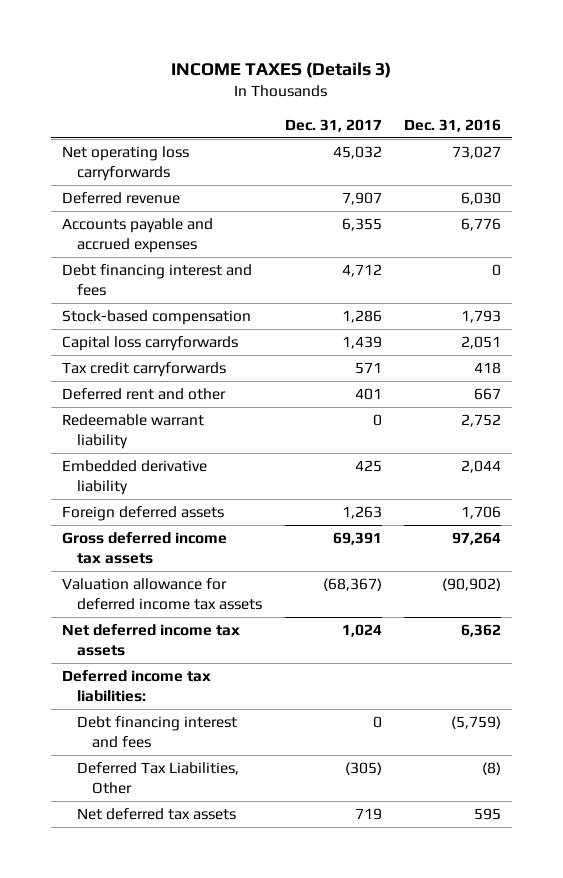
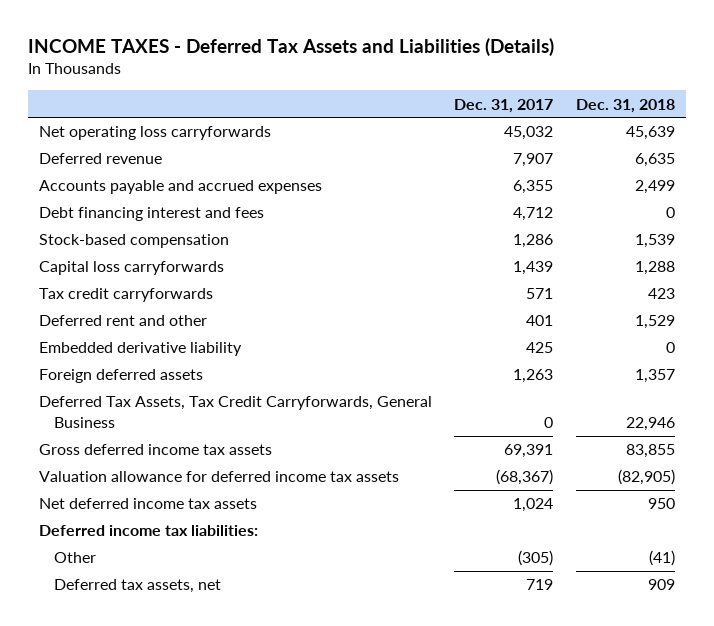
[171,61,392,78] INCOME TAXES (Details 3) -> [28,37,555,56] INCOME TAXES - Deferred Tax Assets and Liabilities (Details)
[403,118,501,132] Dec. 31, 2016 -> none
none -> [575,98,675,113] Dec. 31, 2018
[61,414,204,450] Redeemable warrant liability -> none
none -> [39,396,433,428] Deferred Tax Assets, Tax Credit Carryforwards, General Business
[77,716,238,749] Debt financing interest and fees -> none
[77,762,240,795] Deferred Tax Liabilities, Other -> [54,552,97,564] Other
[77,808,237,821] Net deferred tax assets -> [54,579,222,594] Deferred tax assets, net

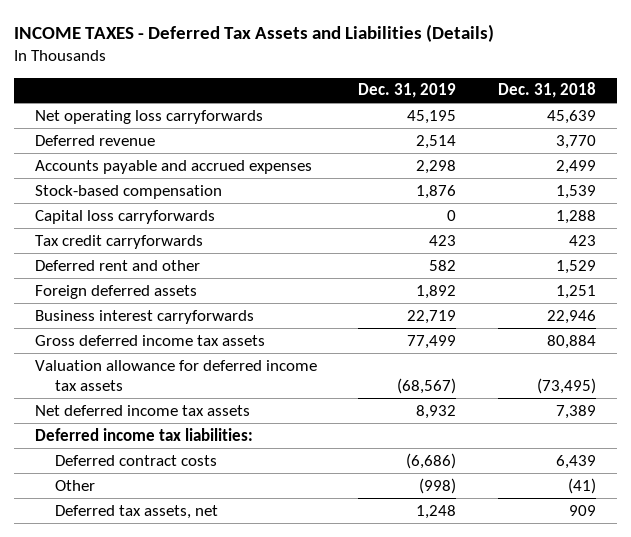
[454,98,554,113] Dec. 31, 2017 -> none
none -> [358,83,457,99] Dec. 31, 2019
[634,153,675,168] 6,635 -> [555,134,596,149] 3,770
[39,207,265,222] Debt financing interest and fees -> none
[39,342,243,357] Embedded derivative liability -> none
[634,369,675,384] 1,357 -> [555,284,596,299] 1,251
[39,396,433,428] Deferred Tax Assets, Tax Credit Carryforwards, General Business -> [34,309,254,324] Business interest carryforwards
[625,444,675,459] 83,855 -> [546,334,596,349] 80,884
[617,469,675,486] (82,905) -> [536,378,596,395] (73,495)
[647,498,675,510] 950 -> [555,404,596,419] 7,389
none -> [54,454,217,466] Deferred contract costs

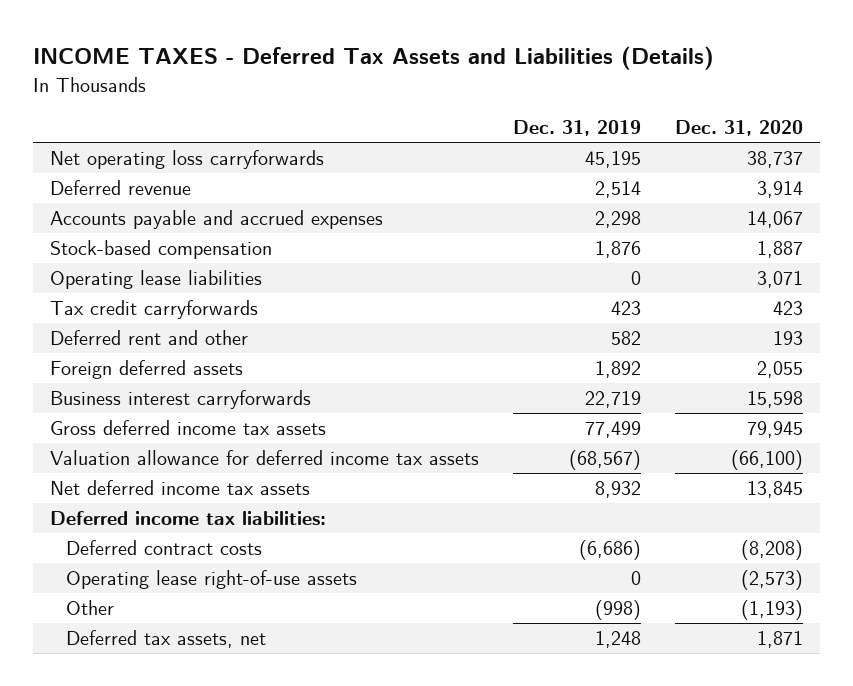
[497,82,596,99] Dec. 31, 2018 -> none
none -> [675,120,804,137] Dec. 31, 2020
[34,209,215,224] Capital loss carryforwards -> none
none -> [50,270,263,290] Operating lease liabilities
none -> [65,570,357,590] Operating lease right-of-use assets

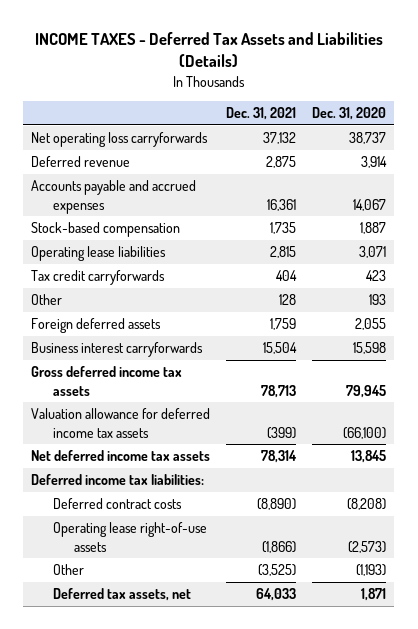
[513,120,642,137] Dec. 31, 2019 -> none
none -> [226,106,297,120] Dec. 31, 2021
[50,330,249,346] Deferred rent and other -> [31,294,63,306] Other

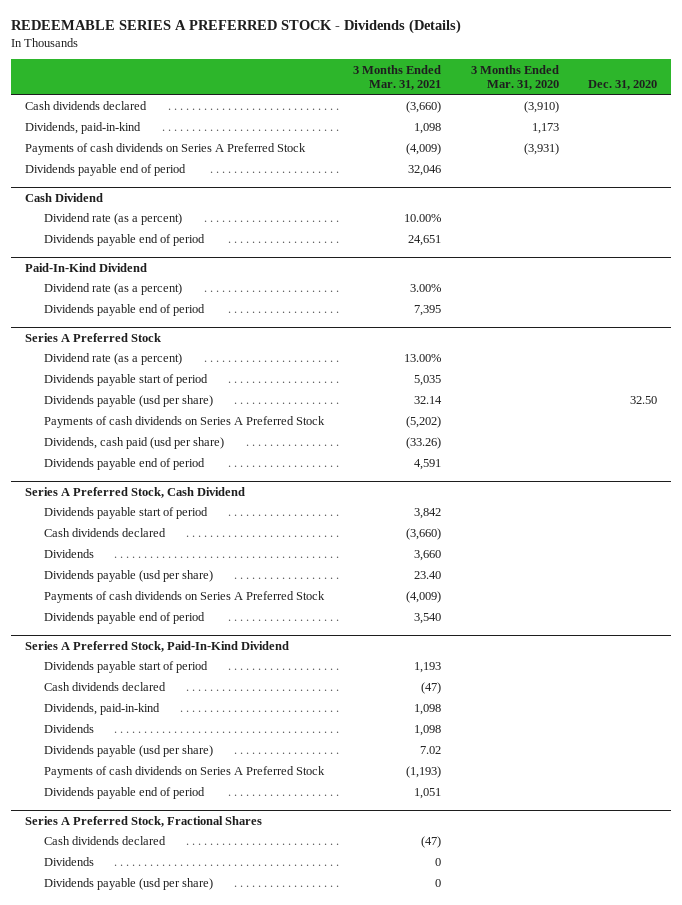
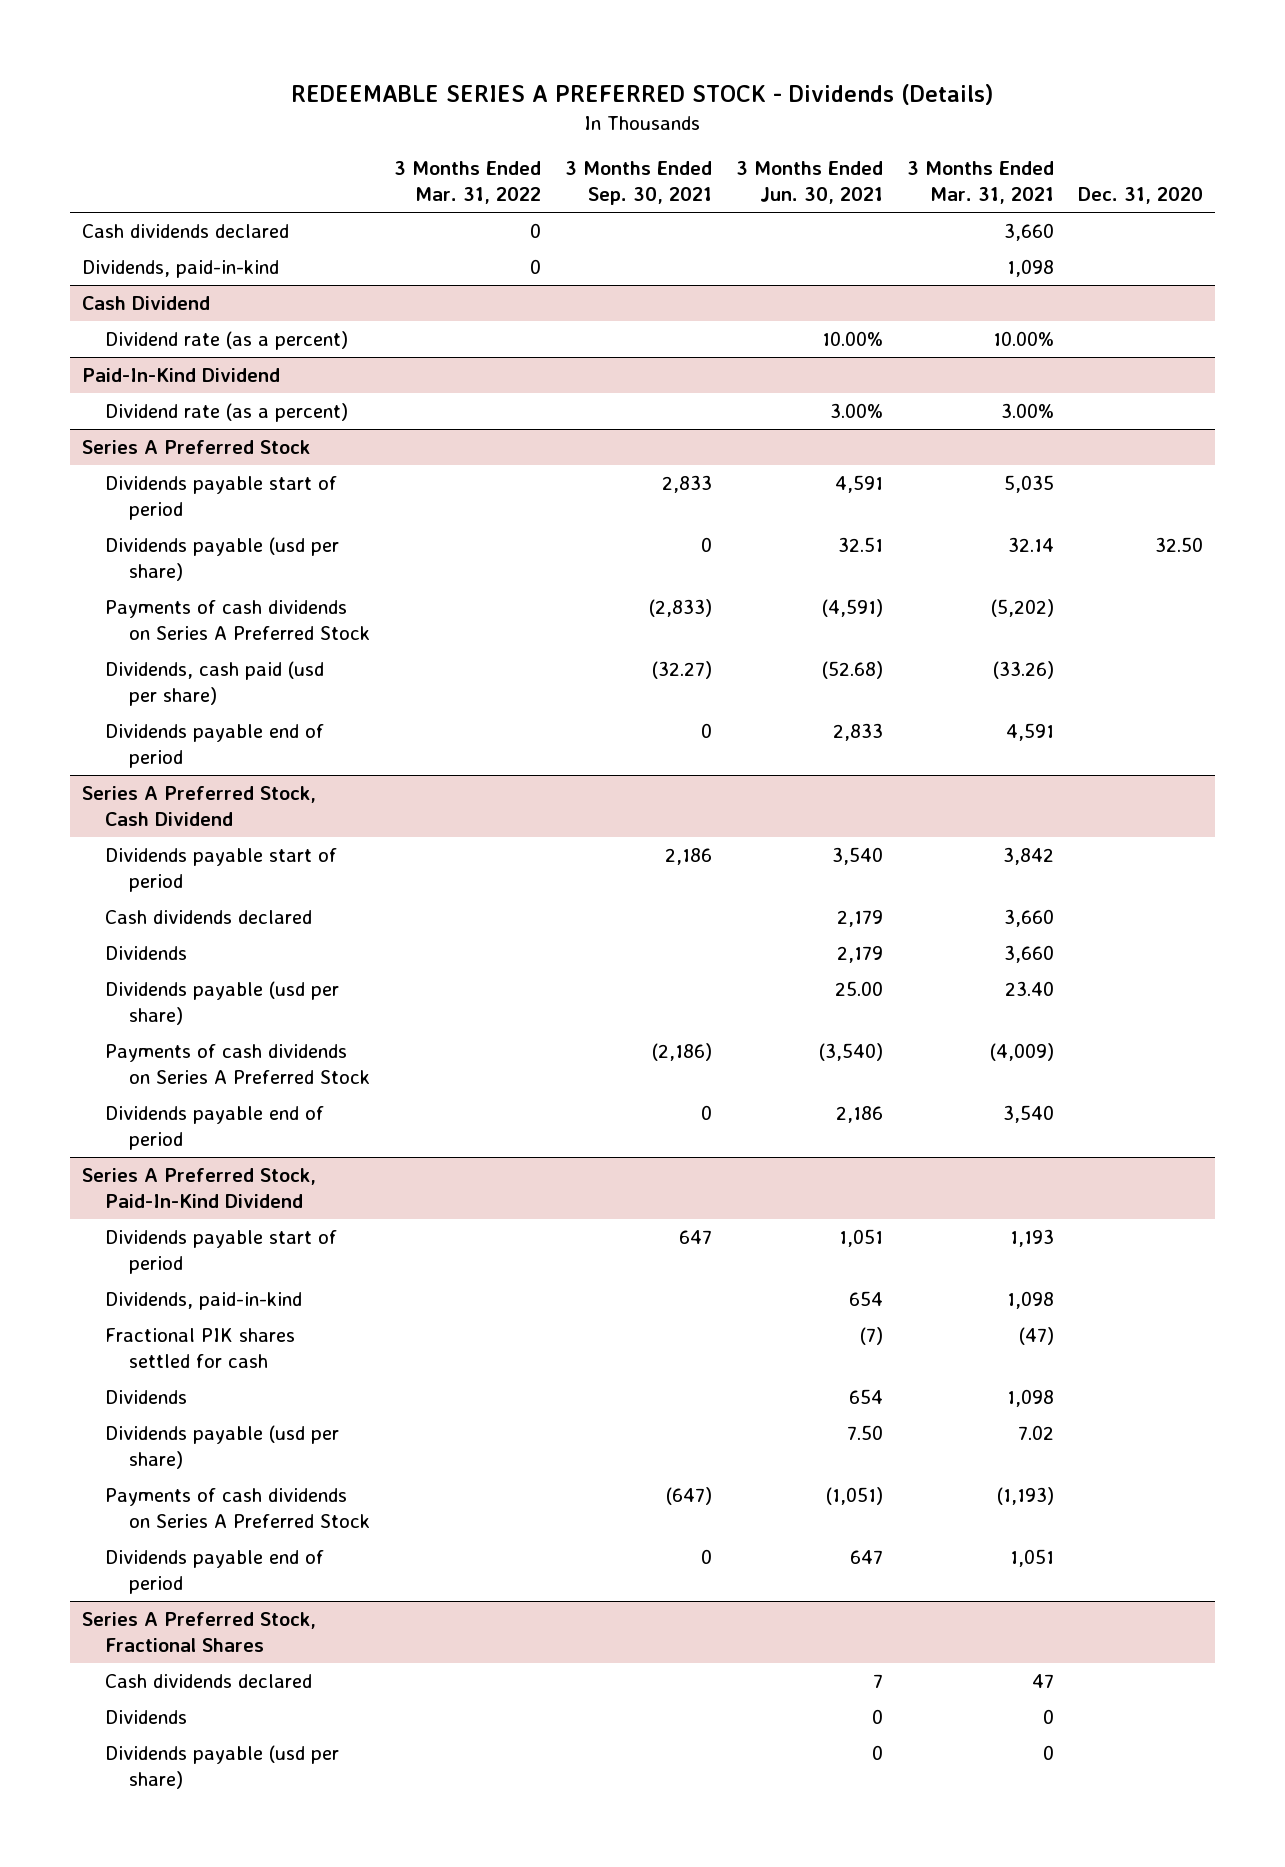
[470,64,559,91] 3 Months Ended Mar. 31, 2020 -> none
none -> [393,161,541,205] 3 Months Ended Mar. 31, 2022
none -> [564,161,712,206] 3 Months Ended Sep. 30, 2021
none -> [735,161,883,205] 3 Months Ended Jun. 30, 2021
[406,101,442,114] (3,660) -> [1003,222,1054,241] 3,660
[25,143,307,156] Payments of cash dividends on Series A Preferred Stock -> none
[25,164,187,177] Dividends payable end of period -> none
[44,234,206,247] Dividends payable end of period -> none
[44,304,206,317] Dividends payable end of period -> none
[44,353,183,366] Dividend rate (as a percent) -> none
[406,528,442,541] (3,660) -> [1003,908,1054,927] 3,660
[44,682,167,692] Cash dividends declared -> none
none -> [105,1327,296,1369] Fractional PIK shares settled for cash
[421,836,442,849] (47) -> [1031,1673,1054,1688] 47

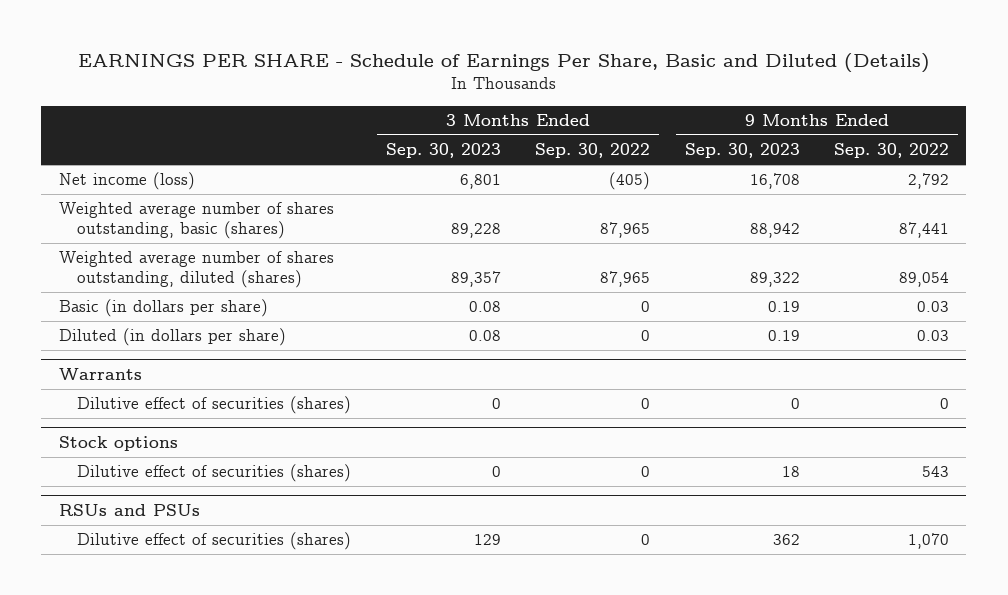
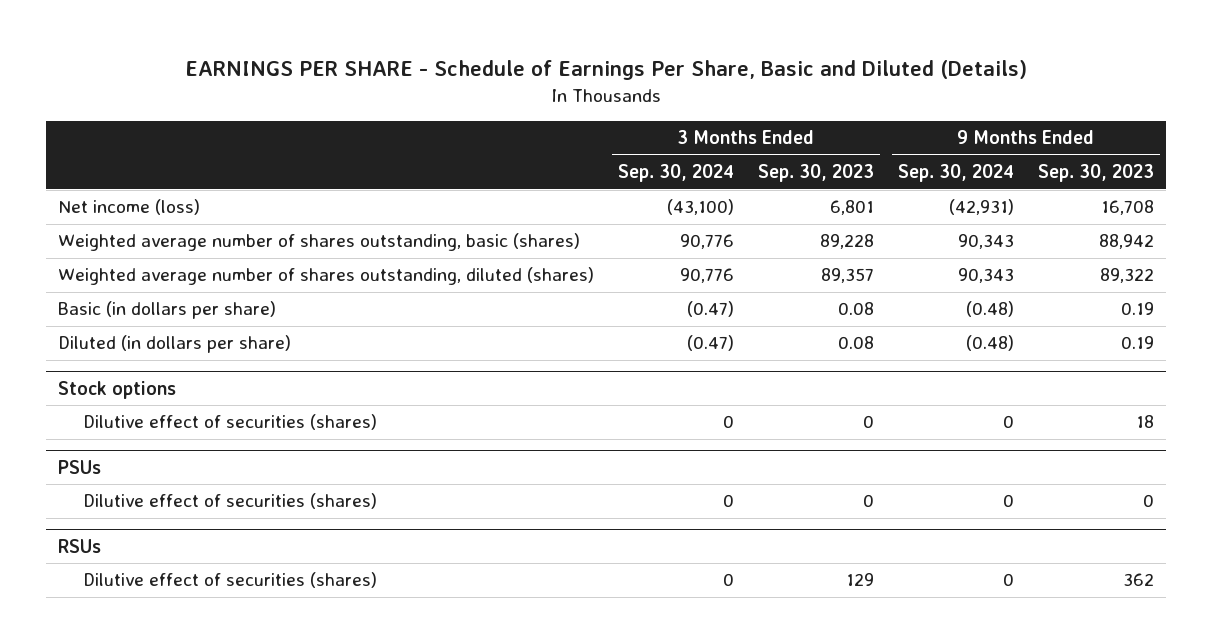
[535,143,651,159] Sep. 30, 2022 -> none
[834,143,950,159] Sep. 30, 2022 -> none
none -> [617,164,734,183] Sep. 30, 2024
none -> [897,164,1014,183] Sep. 30, 2024
[58,368,142,381] Warrants -> none
[76,396,351,415] Dilutive effect of securities (shares) -> none
none -> [57,460,101,475] PSUs
none -> [83,493,378,510] Dilutive effect of securities (shares)
[58,504,200,517] RSUs and PSUs -> [57,539,101,554] RSUs

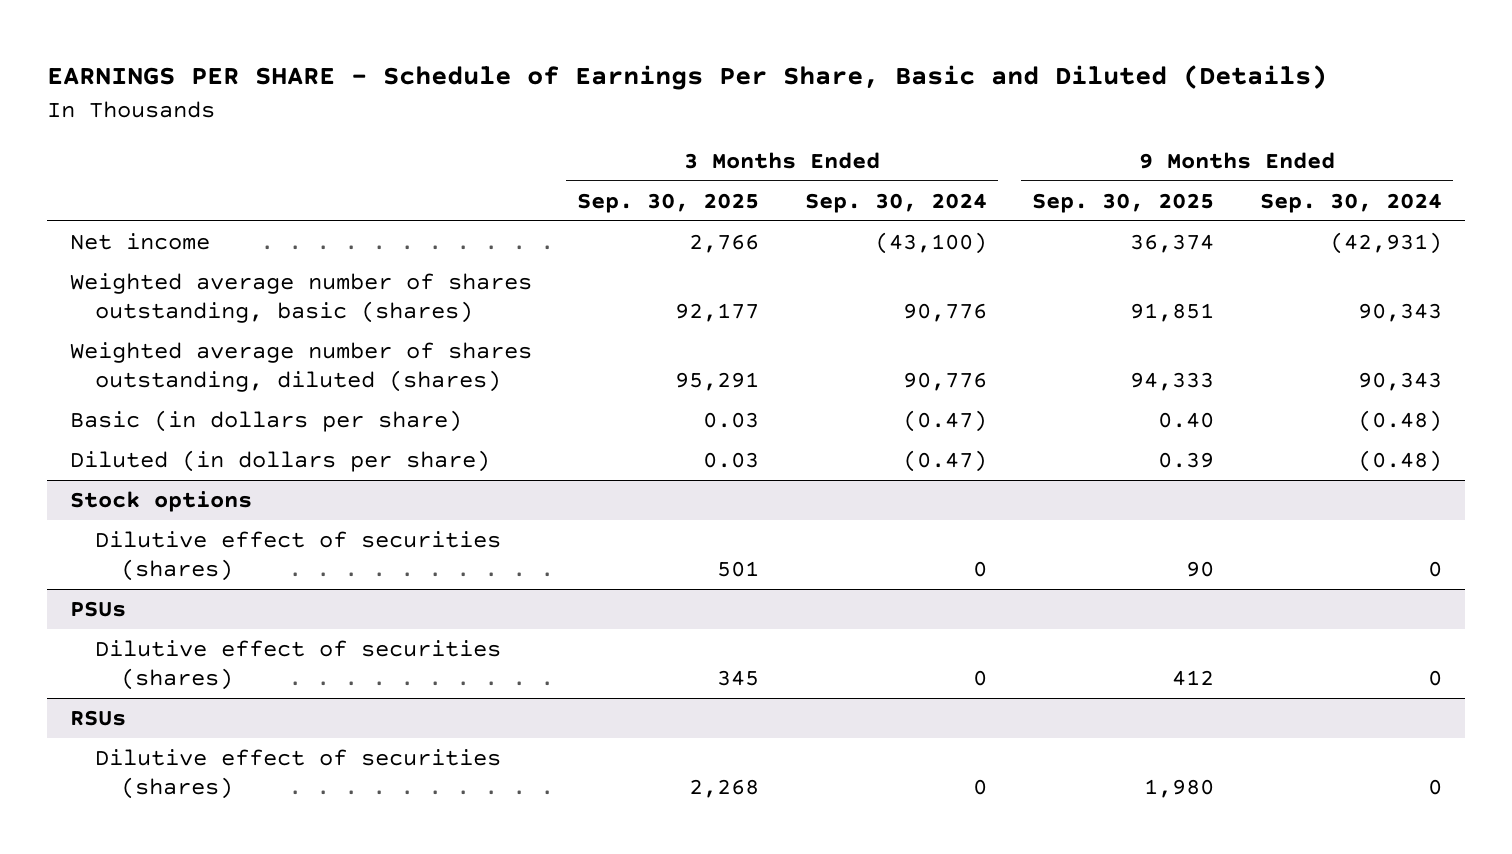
[757,164,874,183] Sep. 30, 2023 -> none
[1037,164,1154,183] Sep. 30, 2023 -> none
none -> [577,192,760,213] Sep. 30, 2025
none -> [1032,192,1215,213] Sep. 30, 2025
[57,199,200,216] Net income (loss) -> [69,233,210,251] Net income

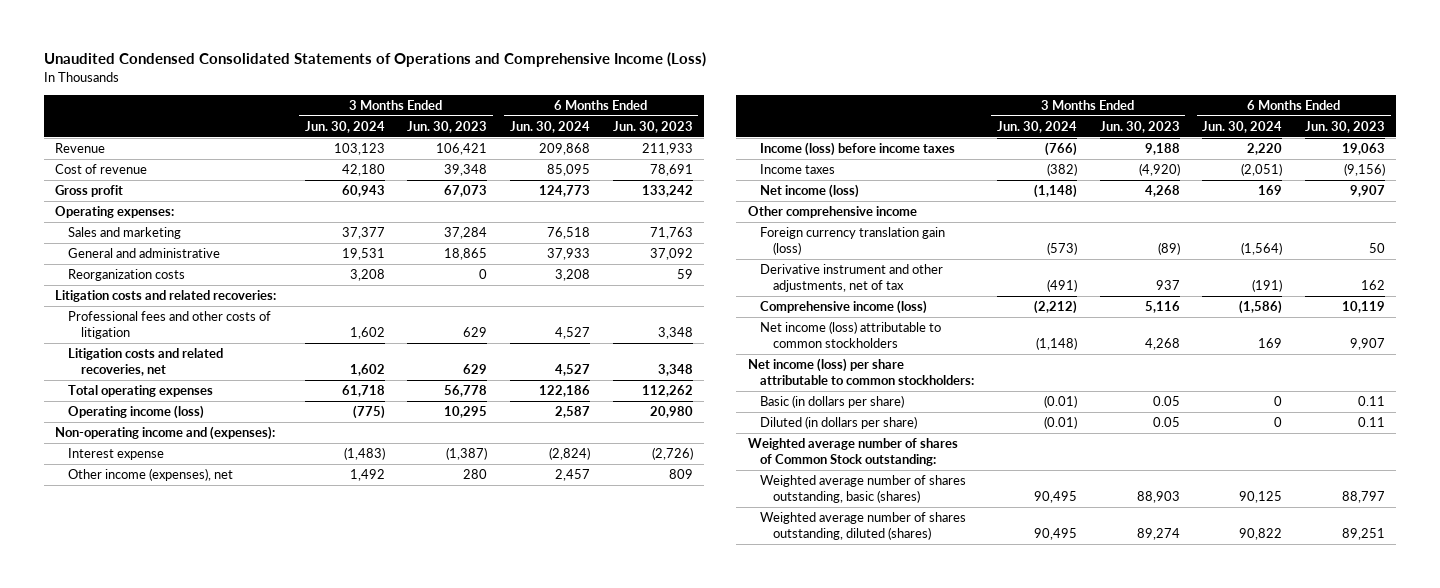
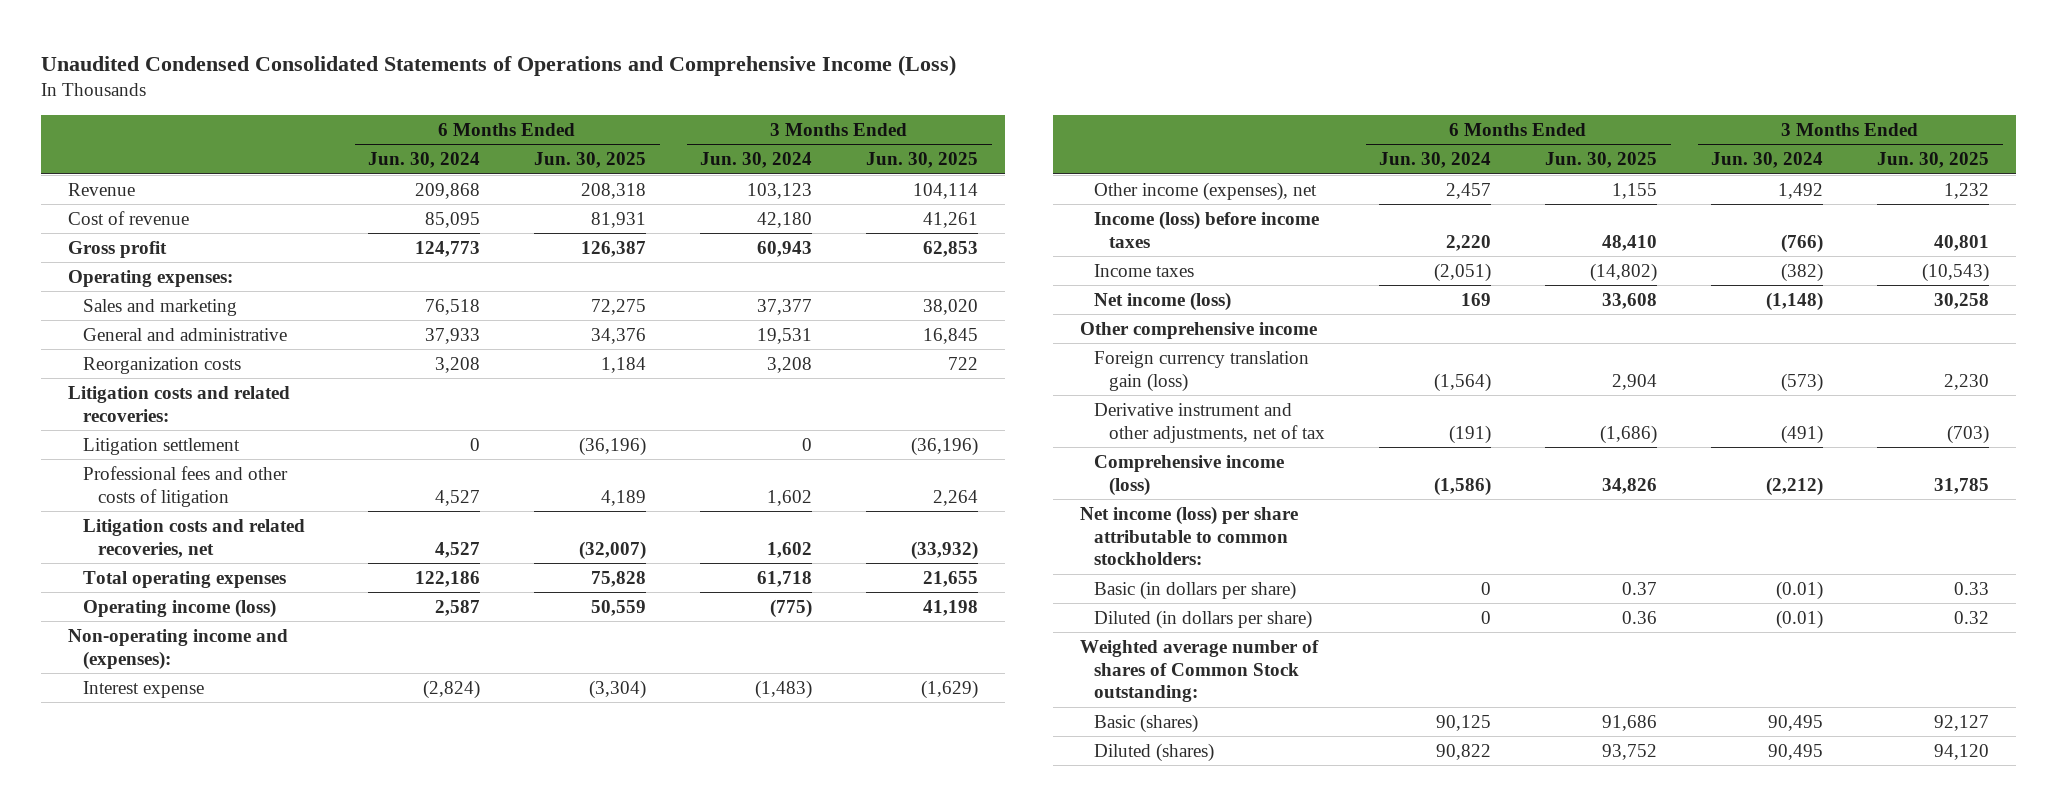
[407,120,488,133] Jun. 30, 2023 -> none
[612,120,693,133] Jun. 30, 2023 -> none
none -> [534,152,647,169] Jun. 30, 2025
none -> [866,152,979,169] Jun. 30, 2025
none -> [83,437,241,455] Litigation settlement
[760,321,942,349] Net income (loss) attributable to common stockholders -> none
[760,475,967,504] Weighted average number of shares outstanding, basic (shares) -> [1094,713,1199,733] Basic (shares)
[760,512,967,541] Weighted average number of shares outstanding, diluted (shares) -> [1094,742,1215,762] Diluted (shares)

